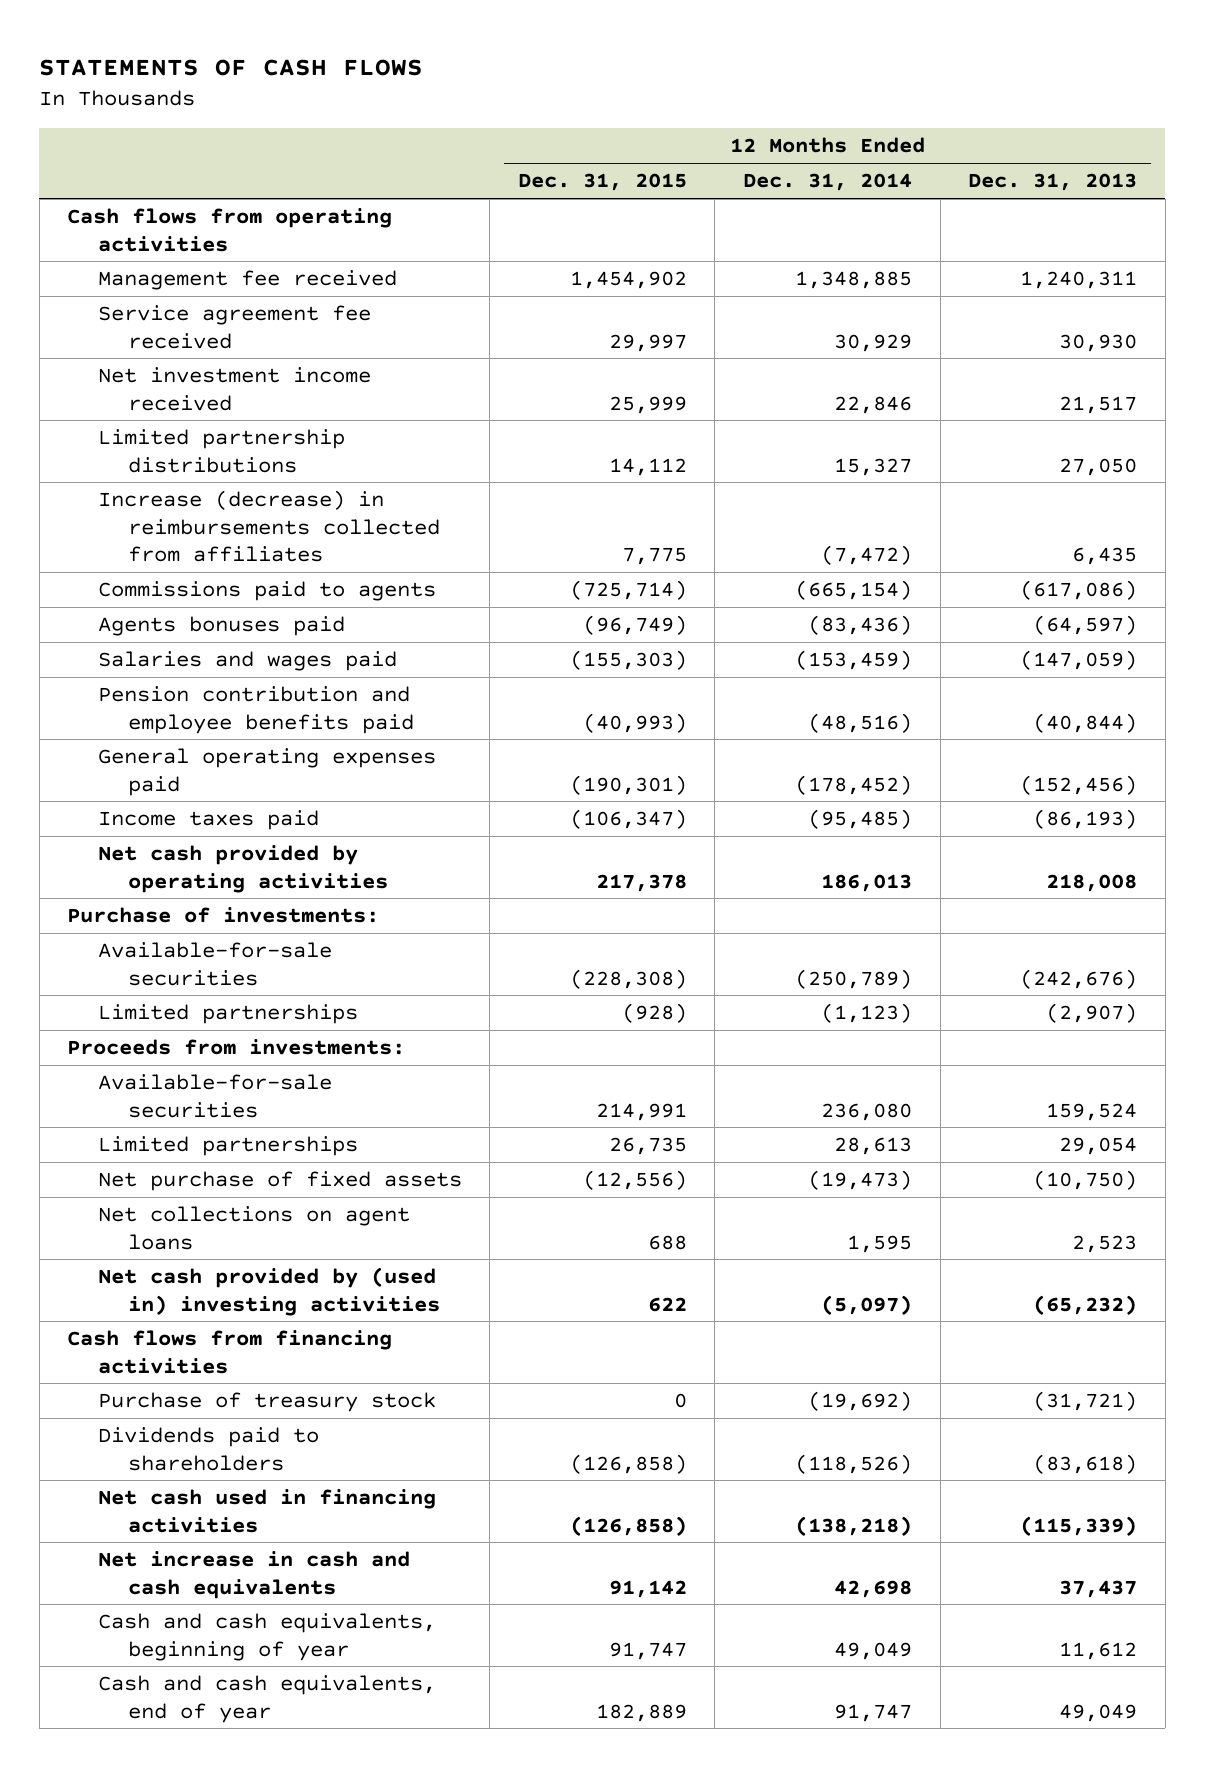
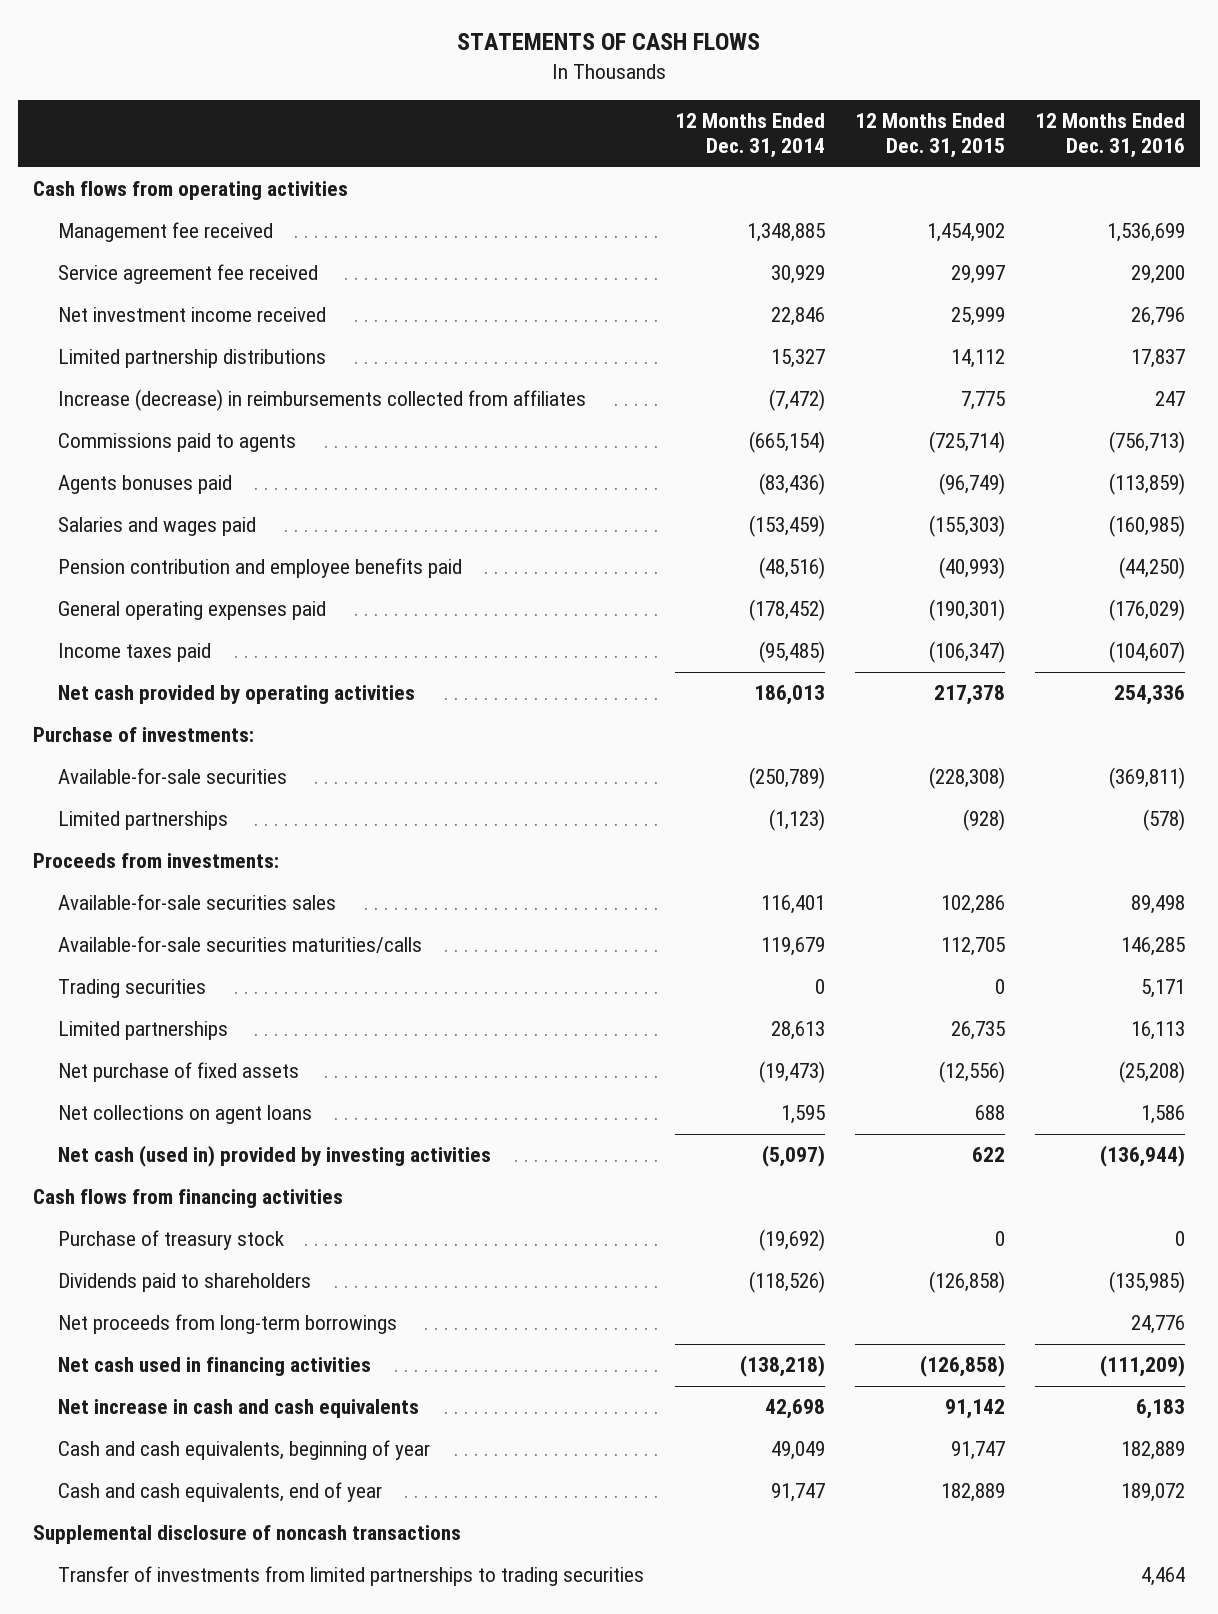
[968,173,1138,192] Dec. 31, 2013 -> none
none -> [1034,113,1185,159] 12 Months Ended Dec. 31, 2016
[97,1074,332,1118] Available-for-sale securities -> [58,894,337,911] Available-for-sale securities sales
[595,1102,687,1121] 214,991 -> [940,895,1005,915] 102,286
[821,1102,913,1121] 236,080 -> [760,895,825,915] 116,401
none -> [58,936,423,954] Available-for-sale securities maturities/calls
none -> [58,979,207,999] Trading securities
[97,1267,440,1316] Net cash provided by (used in) investing activities -> [58,1145,492,1168] Net cash (used in) provided by investing activities
none -> [58,1314,398,1335] Net proceeds from long-term borrowings
none -> [32,1525,461,1545] Supplemental disclosure of noncash transactions
none -> [58,1566,645,1587] Transfer of investments from limited partnerships to trading securities

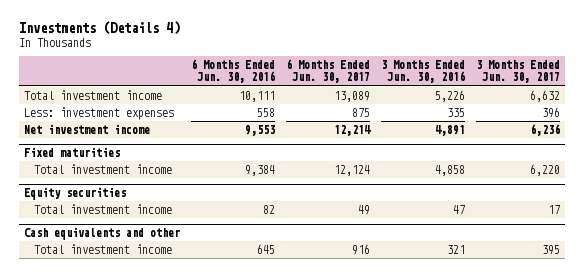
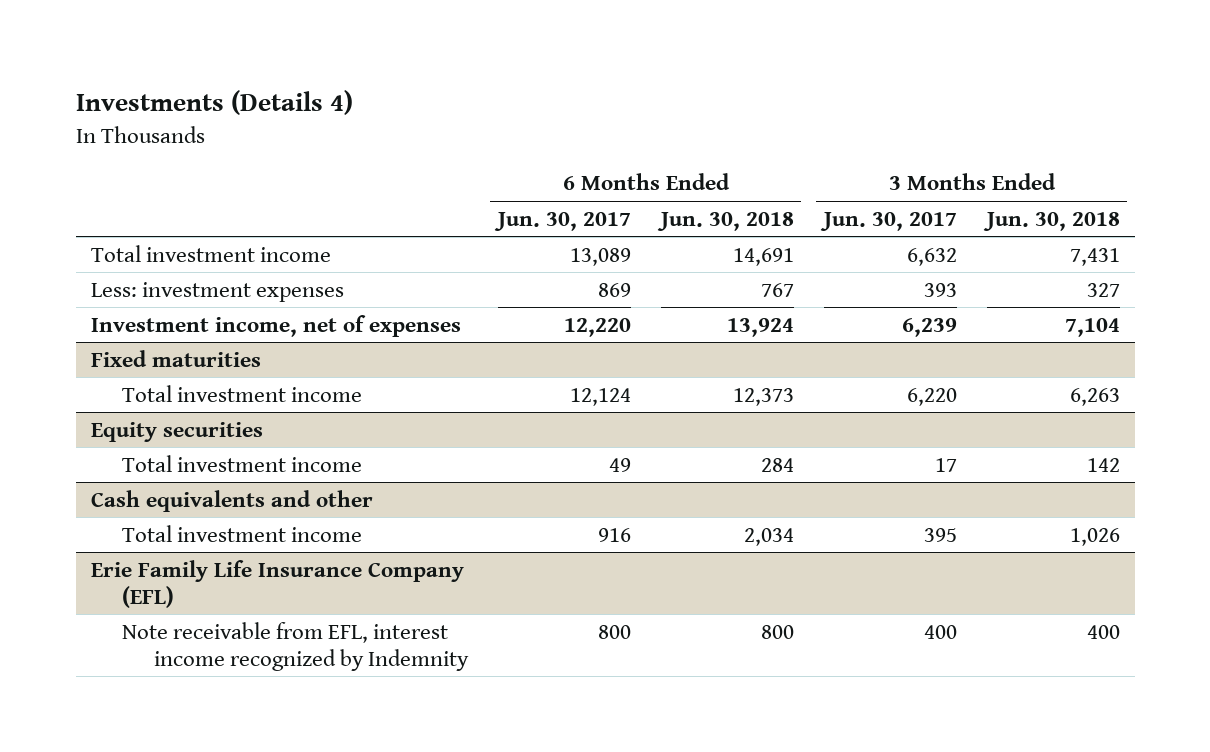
[190,59,275,84] 6 Months Ended Jun. 30, 2016 -> none
[380,60,465,84] 3 Months Ended Jun. 30, 2016 -> none
none -> [656,211,794,231] Jun. 30, 2018
none -> [982,211,1120,231] Jun. 30, 2018
[351,108,370,118] 875 -> [597,282,631,297] 869
[541,107,560,119] 396 -> [923,282,957,297] 393
[23,124,150,135] Net investment income -> [90,314,461,337] Investment income, net of expenses
[333,125,371,137] 12,214 -> [563,317,631,337] 12,220
[529,124,560,137] 6,236 -> [901,317,957,337] 6,239
none -> [90,559,464,608] Erie Family Life Insurance Company (EFL)
none -> [122,621,469,671] Note receivable from EFL, interest income recognized by Indemnity

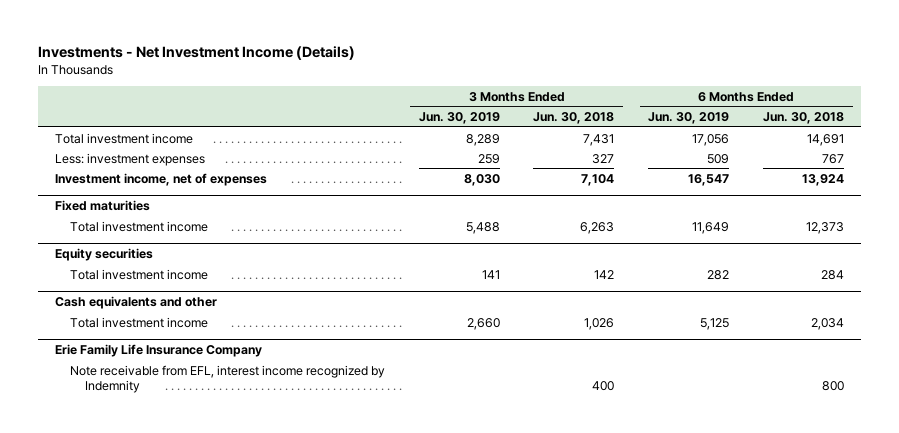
[75,90,353,116] Investments (Details 4) -> [37,45,355,60] Investments - Net Investment Income (Details)
[493,211,631,231] Jun. 30, 2017 -> none
[819,211,957,231] Jun. 30, 2017 -> none
none -> [418,111,500,124] Jun. 30, 2019
none -> [648,111,730,124] Jun. 30, 2019
[90,559,464,608] Erie Family Life Insurance Company (EFL) -> [54,344,262,358] Erie Family Life Insurance Company

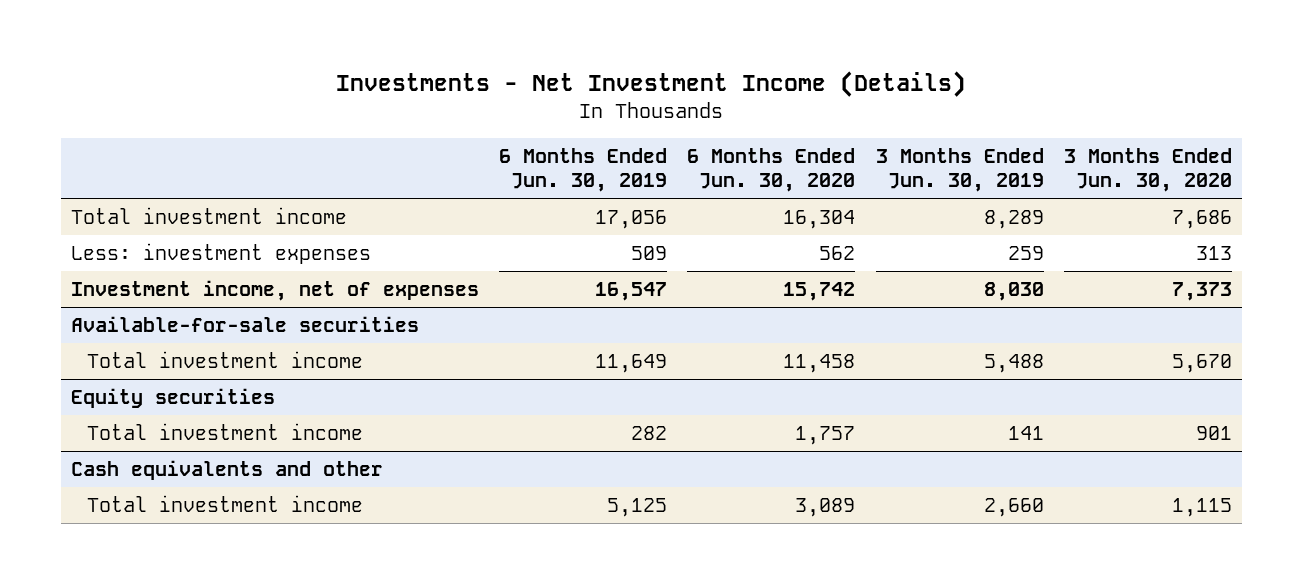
[533,111,615,124] Jun. 30, 2018 -> none
[763,111,845,124] Jun. 30, 2018 -> none
none -> [687,147,856,192] 6 Months Ended Jun. 30, 2020
none -> [1063,147,1232,192] 3 Months Ended Jun. 30, 2020
[54,200,150,212] Fixed maturities -> [70,316,419,333] Available-for-sale securities
[54,344,262,358] Erie Family Life Insurance Company -> none
[69,364,385,393] Note receivable from EFL, interest income recognized by Indemnity -> none

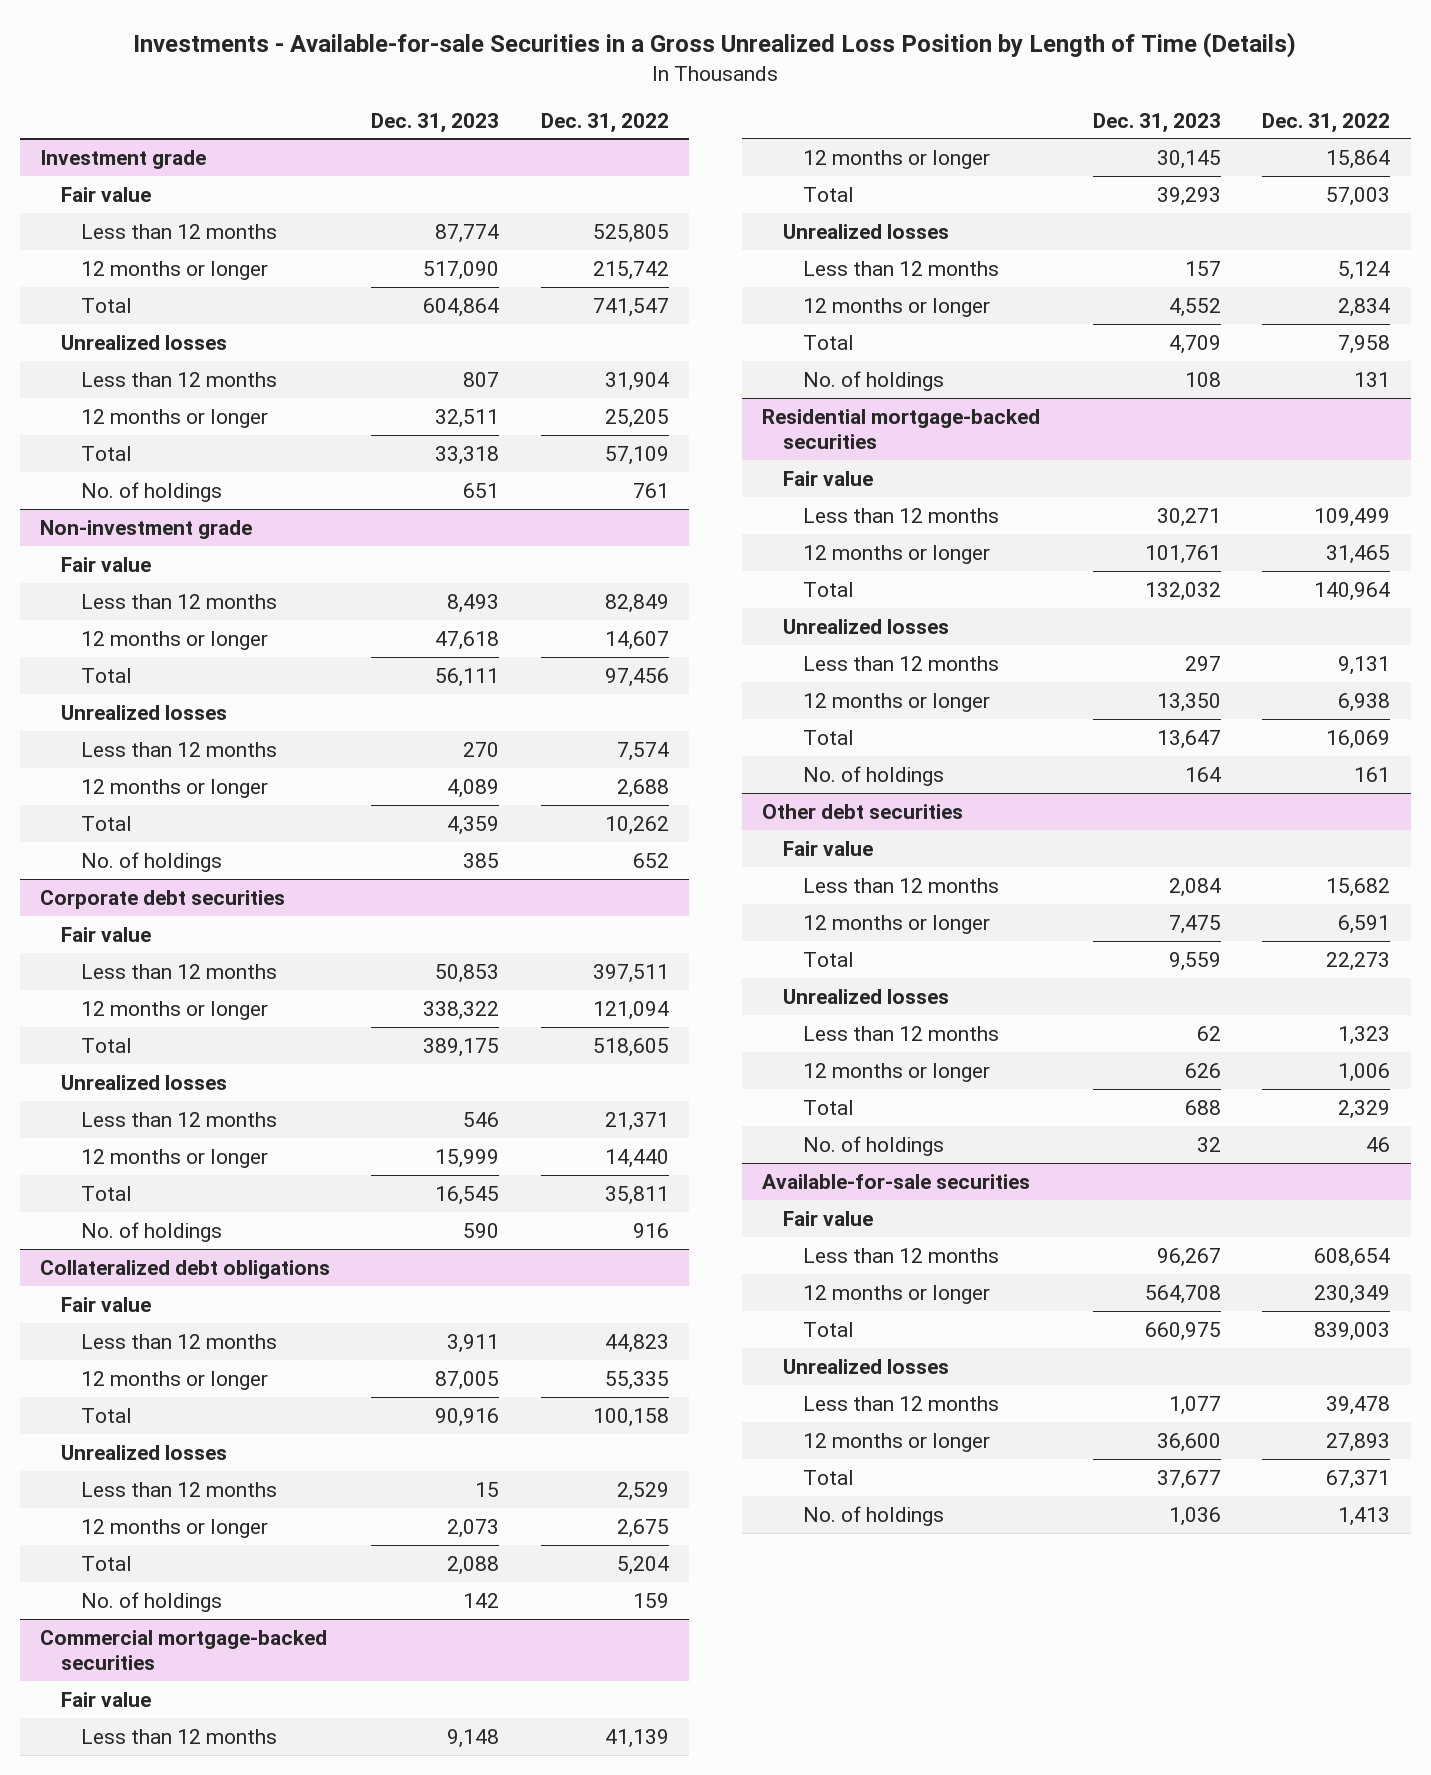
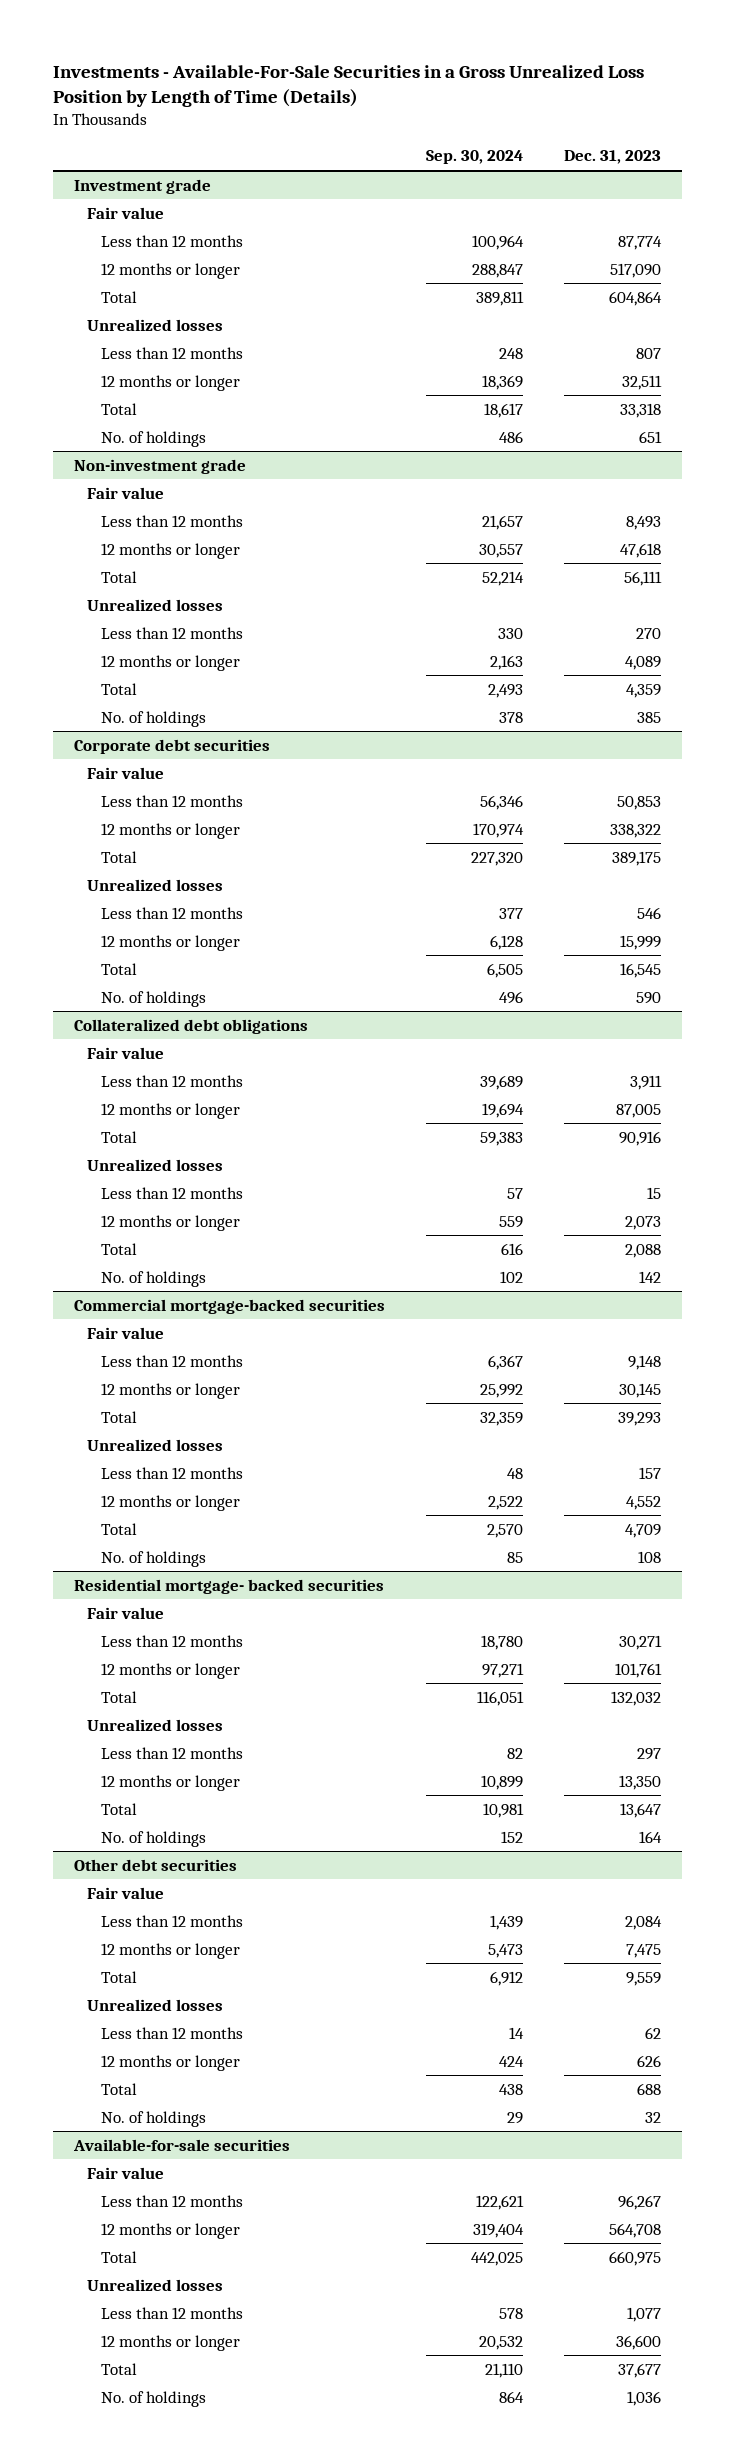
[133,32,1297,59] Investments - Available-for-sale Securities in a Gross Unrealized Loss Position by Length of Time (Details) -> [52,65,644,108] Investments - Available-For-Sale Securities in a Gross Unrealized Loss Position by Length of Time (Details)
[540,112,669,133] Dec. 31, 2022 -> none
none -> [426,150,524,165] Sep. 30, 2024
[762,408,1041,449] Residential mortgage-backed securities -> [73,1578,384,1594] Residential mortgage- backed securities

